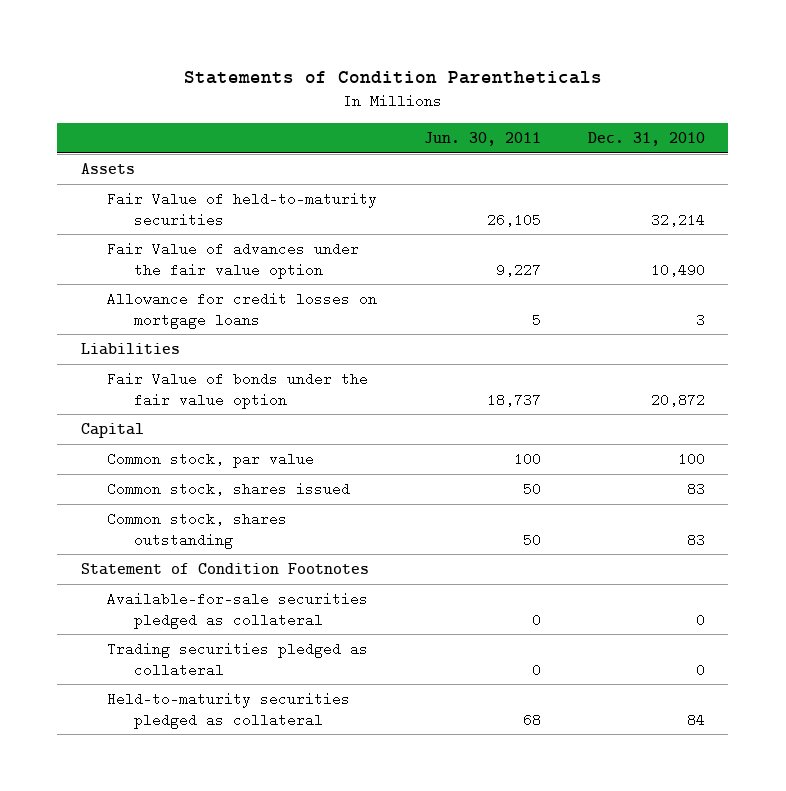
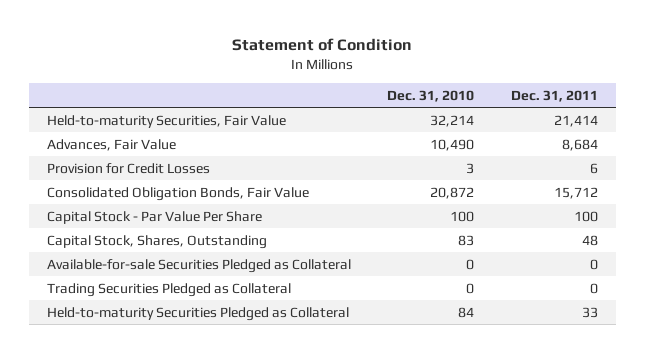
[183,71,602,85] Statements of Condition Parentheticals -> [232,38,413,52] Statement of Condition
[424,131,542,146] Jun. 30, 2011 -> none
none -> [511,89,599,102] Dec. 31, 2011
[80,163,135,175] Assets -> none
[80,343,180,356] Liabilities -> none
[80,423,144,439] Capital -> none
[107,482,351,497] Common stock, shares issued -> none
[80,563,369,576] Statement of Condition Footnotes -> none
[107,192,378,227] Fair Value of held-to-maturity securities -> [46,114,286,128] Held-to-maturity Securities, Fair Value
[107,242,360,279] Fair Value of advances under the fair value option -> [46,138,176,151] Advances, Fair Value
[107,292,378,329] Allowance for credit losses on mortgage loans -> [46,162,210,174] Provision for Credit Losses
[107,372,369,409] Fair Value of bonds under the fair value option -> [46,186,309,201] Consolidated Obligation Bonds, Fair Value
[107,452,315,469] Common stock, par value -> [46,210,262,224] Capital Stock - Par Value Per Share
[107,512,288,549] Common stock, shares outstanding -> [46,234,267,249] Capital Stock, Shares, Outstanding
[107,592,369,629] Available-for-sale securities pledged as collateral -> [46,258,351,273] Available-for-sale Securities Pledged as Collateral
[107,642,369,677] Trading securities pledged as collateral -> [46,282,291,297] Trading Securities Pledged as Collateral
[107,692,351,729] Held-to-maturity securities pledged as collateral -> [46,306,349,321] Held-to-maturity Securities Pledged as Collateral

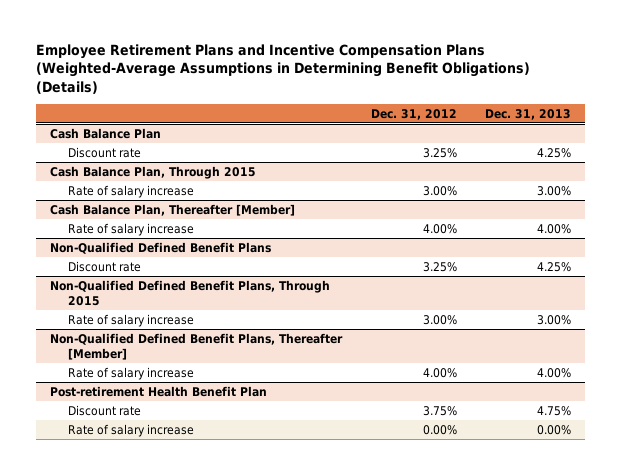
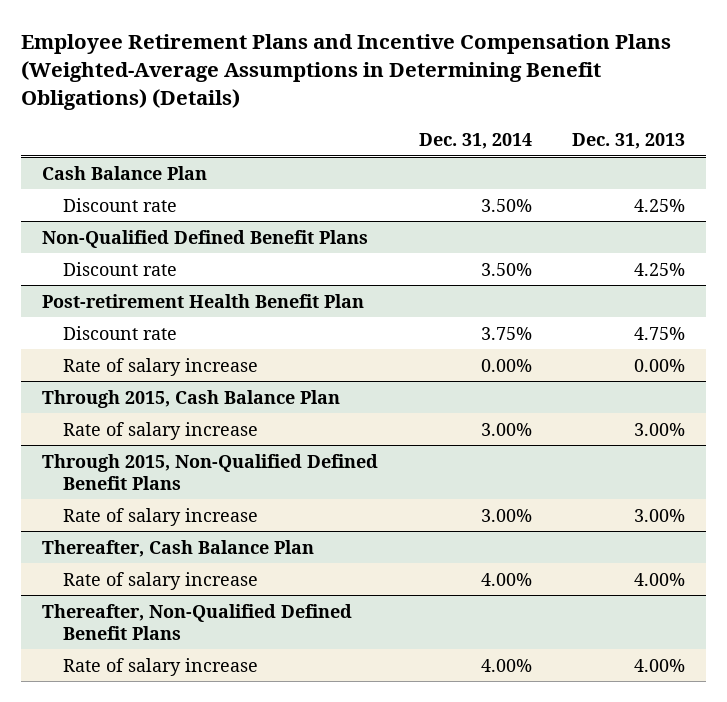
[370,108,457,120] Dec. 31, 2012 -> none
none -> [418,132,532,149] Dec. 31, 2014
[50,165,257,179] Cash Balance Plan, Through 2015 -> none
[68,184,195,198] Rate of salary increase -> none
[50,203,296,216] Cash Balance Plan, Thereafter [Member] -> none
[68,222,195,236] Rate of salary increase -> none
[50,279,331,306] Non-Qualified Defined Benefit Plans, Through 2015 -> none
[68,313,195,327] Rate of salary increase -> none
[50,332,344,360] Non-Qualified Defined Benefit Plans, Thereafter [Member] -> none
[68,366,195,380] Rate of salary increase -> none
none -> [41,389,340,408] Through 2015, Cash Balance Plan
none -> [63,421,259,440] Rate of salary increase
none -> [41,453,378,490] Through 2015, Non-Qualified Defined Benefit Plans
none -> [63,507,259,526] Rate of salary increase
none -> [41,539,314,557] Thereafter, Cash Balance Plan
none -> [63,571,259,590] Rate of salary increase
none -> [41,603,352,640] Thereafter, Non-Qualified Defined Benefit Plans
none -> [63,657,259,676] Rate of salary increase

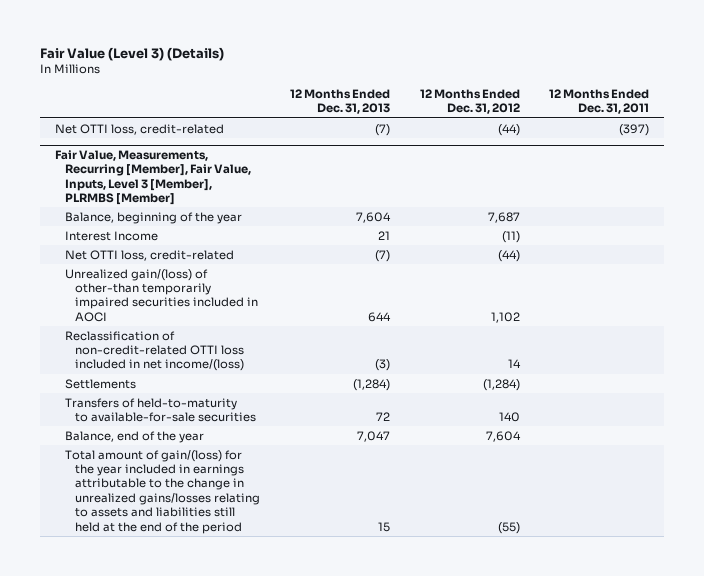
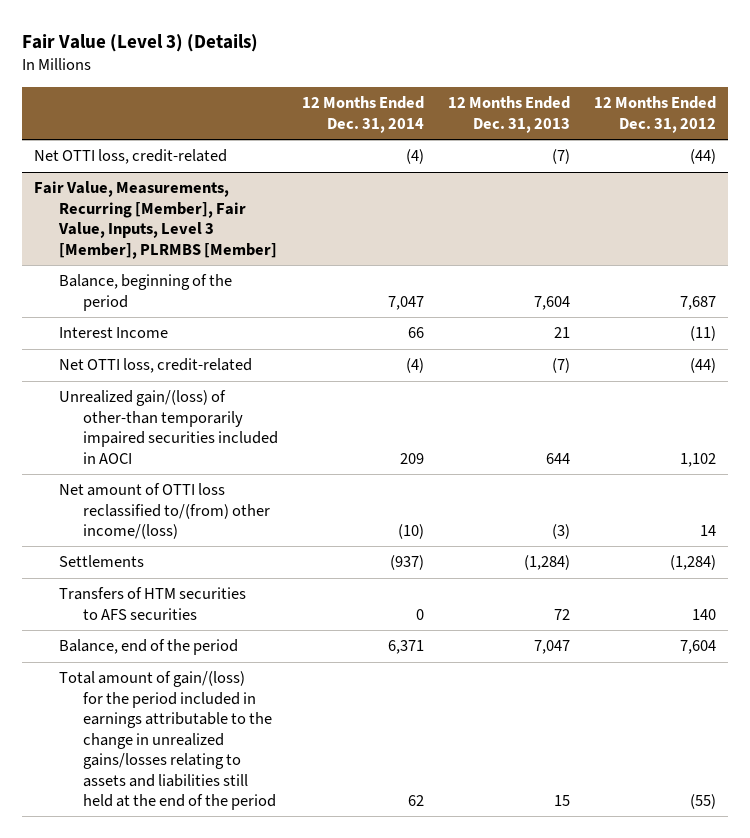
[549,89,650,115] 12 Months Ended Dec. 31, 2011 -> none
none -> [301,96,424,133] 12 Months Ended Dec. 31, 2014
[64,211,242,224] Balance, beginning of the year -> [58,274,232,311] Balance, beginning of the period
[64,330,245,372] Reclassification of non-credit-related OTTI loss included in net income/(loss) -> [58,483,270,540] Net amount of OTTI loss reclassified to/(from) other income/(loss)
[64,397,257,422] Transfers of held-to-maturity to available-for-sale securities -> [58,587,246,620] Transfers of HTM securities to AFS securities
[64,430,204,443] Balance, end of the year -> [58,639,238,656] Balance, end of the period
[64,449,261,534] Total amount of gain/(loss) for the year included in earnings attributable to the change in unrealized gains/losses relating to assets and liabilities still held at the end of the period -> [58,671,276,811] Total amount of gain/(loss) for the period included in earnings attributable to the change in unrealized gains/losses relating to assets and liabilities still held at the end of the period

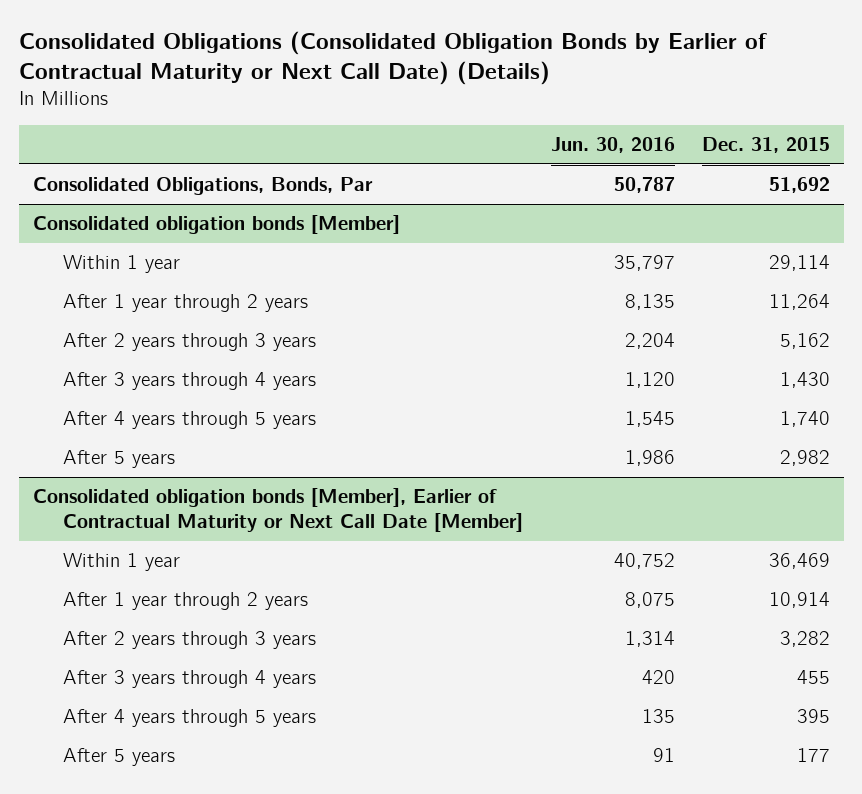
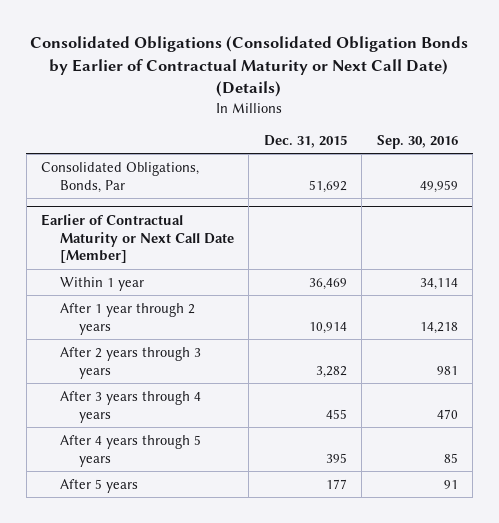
[550,137,675,154] Jun. 30, 2016 -> none
none -> [376,134,458,149] Sep. 30, 2016
[32,215,400,235] Consolidated obligation bonds [Member] -> none
[63,255,181,274] Within 1 year -> none
[63,294,309,313] After 1 year through 2 years -> none
[63,333,317,352] After 2 years through 3 years -> none
[63,372,317,391] After 3 years through 4 years -> none
[63,411,317,430] After 4 years through 5 years -> none
[63,450,176,469] After 5 years -> none
[32,488,524,533] Consolidated obligation bonds [Member], Earlier of Contractual Maturity or Next Call Date [Member] -> [40,213,234,264] Earlier of Contractual Maturity or Next Call Date [Member]

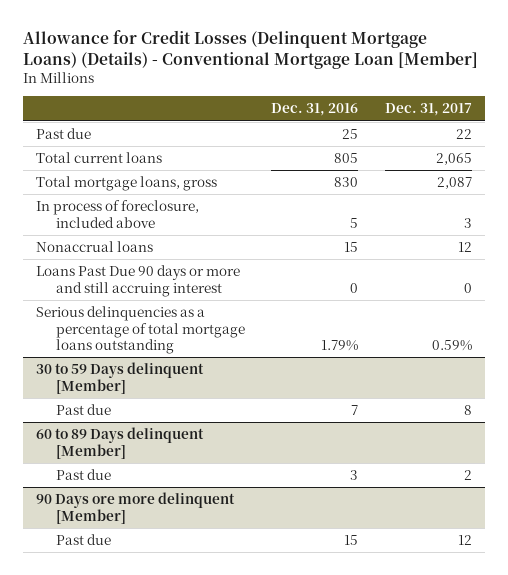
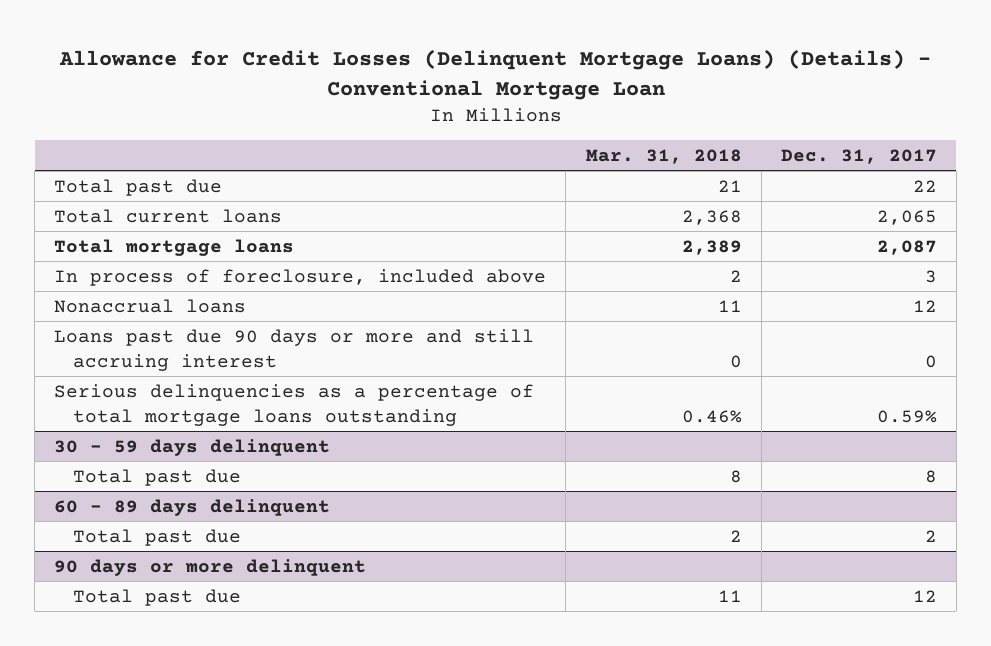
[23,30,479,69] Allowance for Credit Losses (Delinquent Mortgage Loans) (Details) - Conventional Mortgage Loan [Member] -> [58,48,931,100] Allowance for Credit Losses (Delinquent Mortgage Loans) (Details) - Conventional Mortgage Loan
[271,103,359,117] Dec. 31, 2016 -> none
none -> [585,148,742,164] Mar. 31, 2018
[36,127,92,139] Past due -> [54,178,223,196] Total past due
[36,175,218,191] Total mortgage loans, gross -> [54,238,295,256] Total mortgage loans
[36,264,241,297] Loans Past Due 90 days or more and still accruing interest -> [54,328,535,371] Loans past due 90 days or more and still accruing interest
[36,361,205,394] 30 to 59 Days delinquent [Member] -> [54,438,331,456] 30 - 59 days delinquent
[55,403,111,415] Past due -> [72,468,241,486] Total past due
[36,426,205,459] 60 to 89 Days delinquent [Member] -> [54,498,331,516] 60 - 89 days delinquent
[55,468,111,480] Past due -> [72,528,241,546] Total past due
[36,491,236,524] 90 Days ore more delinquent [Member] -> [54,558,367,576] 90 days or more delinquent
[55,533,111,545] Past due -> [72,588,241,606] Total past due

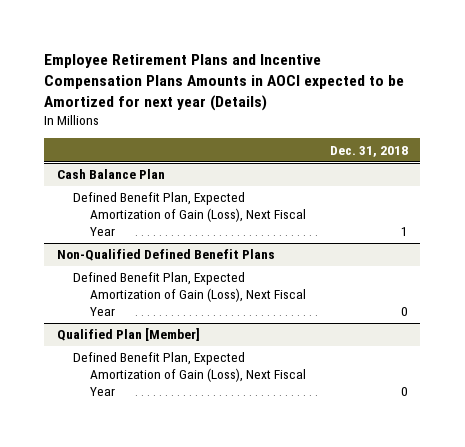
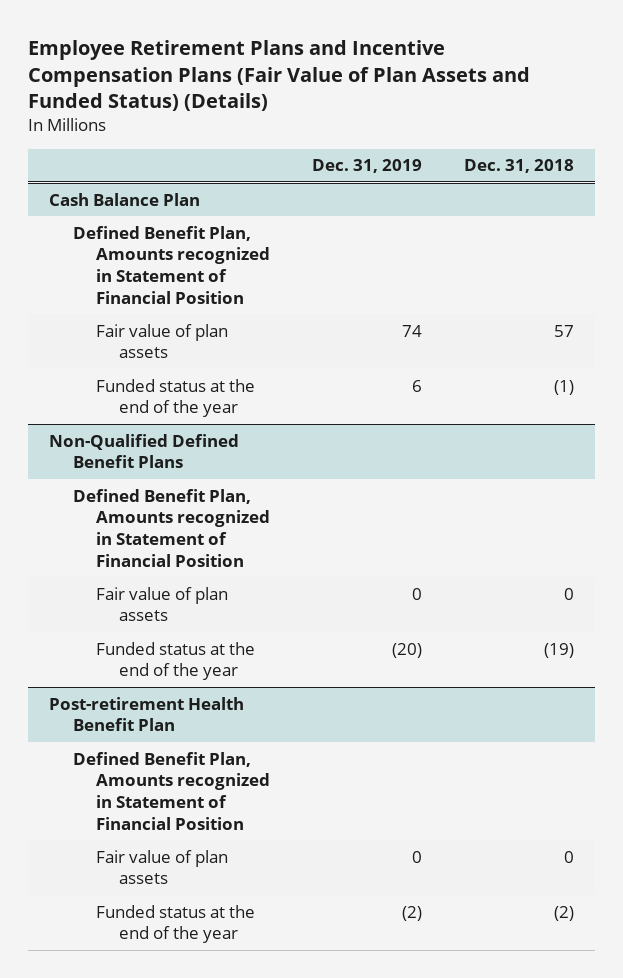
[44,54,405,111] Employee Retirement Plans and Incentive Compensation Plans Amounts in AOCI expected to be Amortized for next year (Details) -> [28,40,531,112] Employee Retirement Plans and Incentive Compensation Plans (Fair Value of Plan Assets and Funded Status) (Details)
none -> [311,159,422,174] Dec. 31, 2019
[73,192,307,237] Defined Benefit Plan, Expected Amortization of Gain (Loss), Next Fiscal Year -> none
none -> [72,225,270,304] Defined Benefit Plan, Amounts recognized in Statement of Financial Position
none -> [95,323,228,359] Fair value of plan assets
none -> [95,378,255,418] Funded status at the end of the year
[73,272,307,317] Defined Benefit Plan, Expected Amortization of Gain (Loss), Next Fiscal Year -> none
[73,352,307,397] Defined Benefit Plan, Expected Amortization of Gain (Loss), Next Fiscal Year -> none
none -> [72,488,270,567] Defined Benefit Plan, Amounts recognized in Statement of Financial Position
none -> [95,586,228,622] Fair value of plan assets
none -> [95,641,255,681] Funded status at the end of the year
[56,328,200,342] Qualified Plan [Member] -> [49,696,245,732] Post-retirement Health Benefit Plan
none -> [72,751,270,830] Defined Benefit Plan, Amounts recognized in Statement of Financial Position
none -> [95,849,228,885] Fair value of plan assets
none -> [95,904,255,944] Funded status at the end of the year

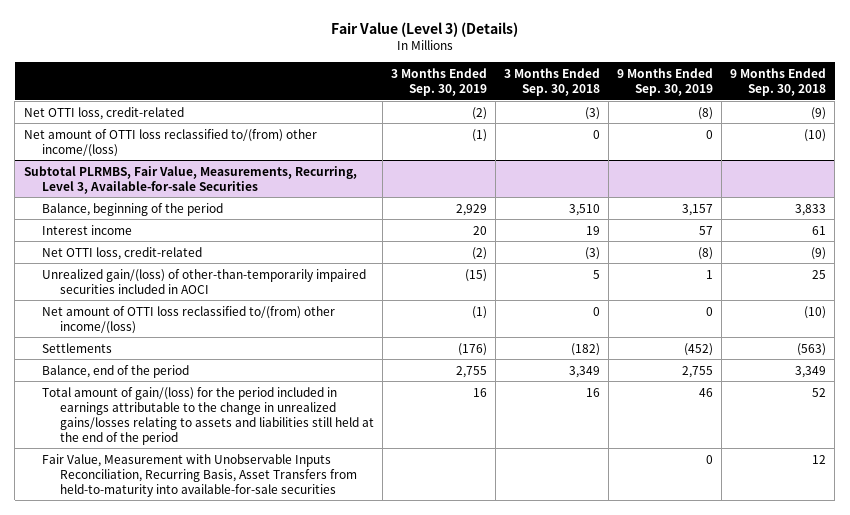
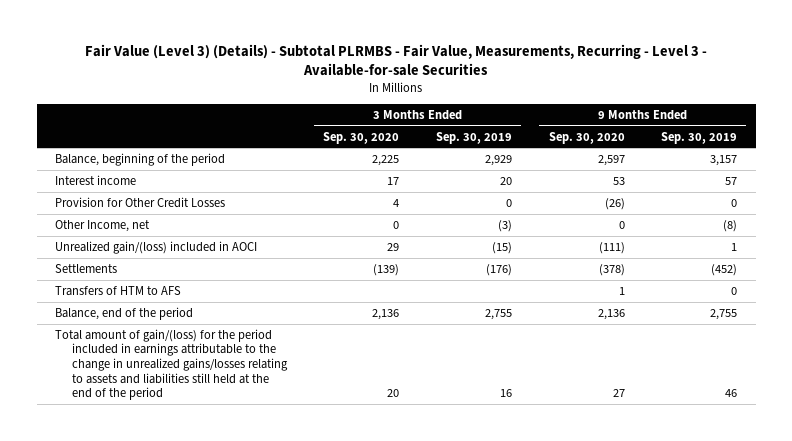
[330,21,518,37] Fair Value (Level 3) (Details) -> [85,43,708,77] Fair Value (Level 3) (Details) - Subtotal PLRMBS - Fair Value, Measurements, Recurring - Level 3 - Available-for-sale Securities
[504,67,601,96] 3 Months Ended Sep. 30, 2018 -> none
[730,67,827,96] 9 Months Ended Sep. 30, 2018 -> none
none -> [323,131,400,144] Sep. 30, 2020
none -> [548,131,625,144] Sep. 30, 2020
[23,106,184,120] Net OTTI loss, credit-related -> none
[23,128,317,157] Net amount of OTTI loss reclassified to/(from) other income/(loss) -> none
[23,165,357,194] Subtotal PLRMBS, Fair Value, Measurements, Recurring, Level 3, Available-for-sale Securities -> none
[41,246,202,260] Net OTTI loss, credit-related -> none
[41,305,335,334] Net amount of OTTI loss reclassified to/(from) other income/(loss) -> none
none -> [54,196,225,208] Provision for Other Credit Losses
none -> [54,219,150,232] Other Income, net
[41,268,366,294] Unrealized gain/(loss) of other-than-temporarily impaired securities included in AOCI -> [54,240,257,254] Unrealized gain/(loss) included in AOCI
none -> [54,285,181,296] Transfers of HTM to AFS
[41,453,358,497] Fair Value, Measurement with Unobservable Inputs Reconciliation, Recurring Basis, Asset Transfers from held-to-maturity into available-for-sale securities -> none

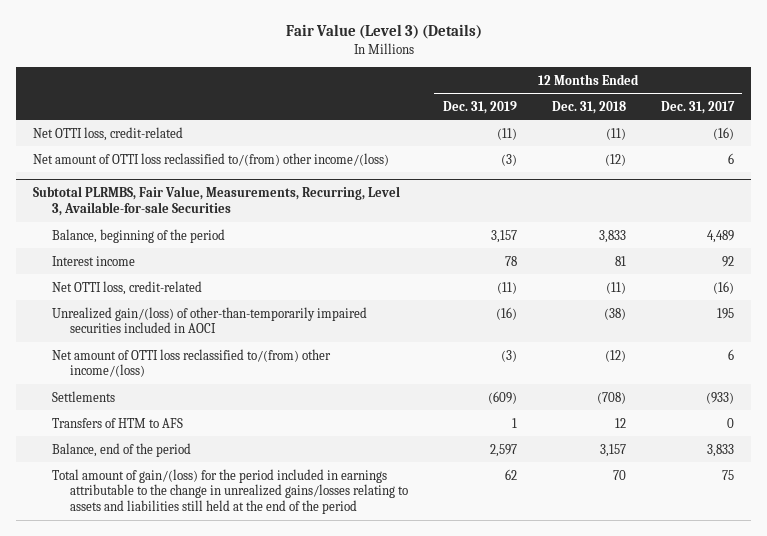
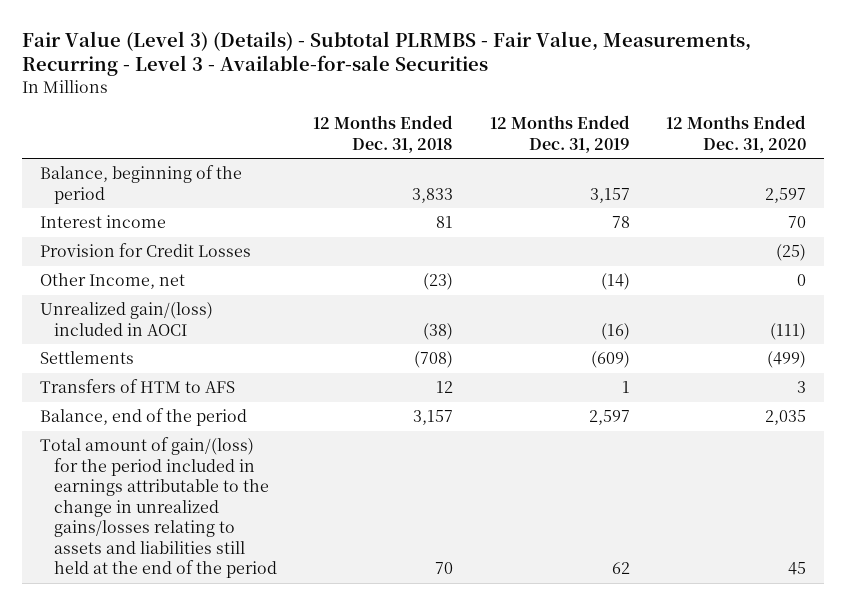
[285,24,482,40] Fair Value (Level 3) (Details) -> [21,30,751,77] Fair Value (Level 3) (Details) - Subtotal PLRMBS - Fair Value, Measurements, Recurring - Level 3 - Available-for-sale Securities
[660,100,735,114] Dec. 31, 2017 -> none
none -> [665,115,806,153] 12 Months Ended Dec. 31, 2020
[33,126,184,141] Net OTTI loss, credit-related -> none
[33,152,390,166] Net amount of OTTI loss reclassified to/(from) other income/(loss) -> none
[33,186,401,217] Subtotal PLRMBS, Fair Value, Measurements, Recurring, Level 3, Available-for-sale Securities -> none
[51,280,202,295] Net OTTI loss, credit-related -> none
[51,348,331,378] Net amount of OTTI loss reclassified to/(from) other income/(loss) -> none
none -> [39,243,251,258] Provision for Credit Losses
none -> [39,273,185,290] Other Income, net
[51,306,367,334] Unrealized gain/(loss) of other-than-temporarily impaired securities included in AOCI -> [39,302,213,336] Unrealized gain/(loss) included in AOCI

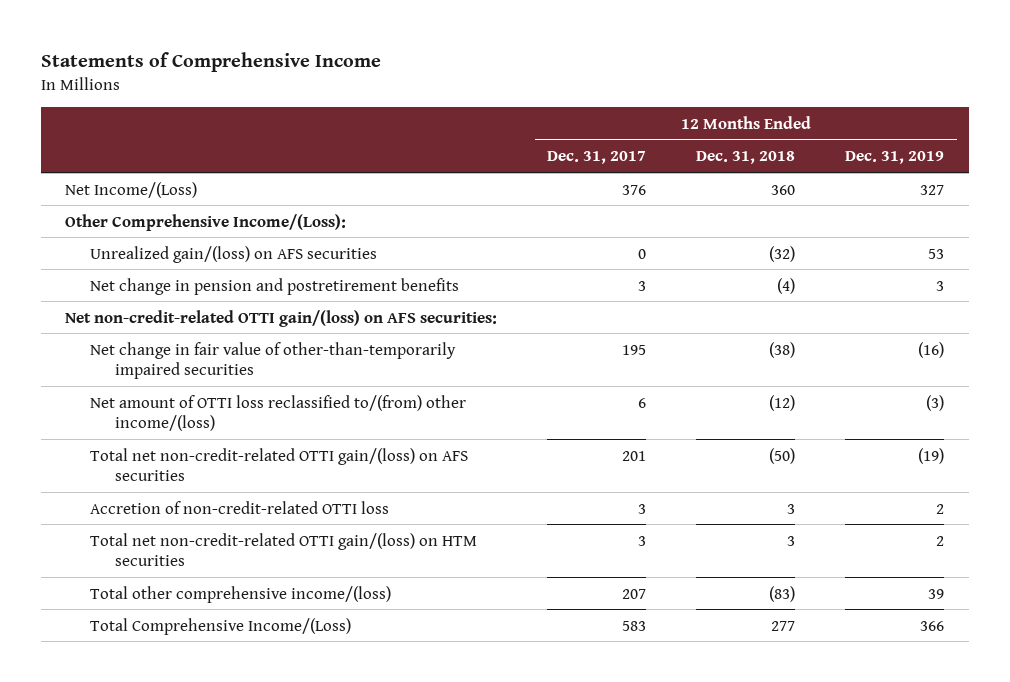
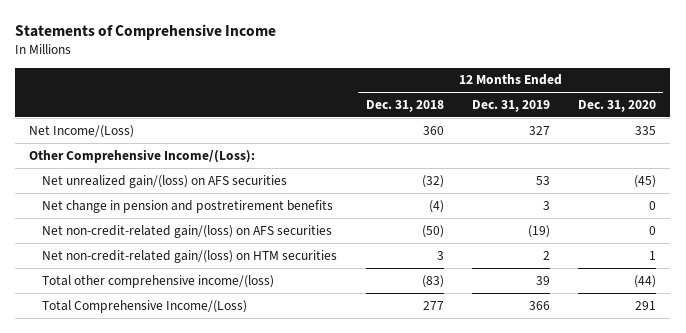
[547,151,647,165] Dec. 31, 2017 -> none
none -> [578,99,657,112] Dec. 31, 2020
[90,245,378,263] Unrealized gain/(loss) on AFS securities -> [42,174,288,188] Net unrealized gain/(loss) on AFS securities
[65,309,498,327] Net non-credit-related OTTI gain/(loss) on AFS securities: -> none
[90,341,457,380] Net change in fair value of other-than-temporarily impaired securities -> none
[90,394,467,432] Net amount of OTTI loss reclassified to/(from) other income/(loss) -> none
[90,500,390,514] Accretion of non-credit-related OTTI loss -> none
[90,447,469,482] Total net non-credit-related OTTI gain/(loss) on AFS securities -> [42,224,333,238] Net non-credit-related gain/(loss) on AFS securities
[90,532,478,567] Total net non-credit-related OTTI gain/(loss) on HTM securities -> [42,249,338,263] Net non-credit-related gain/(loss) on HTM securities

